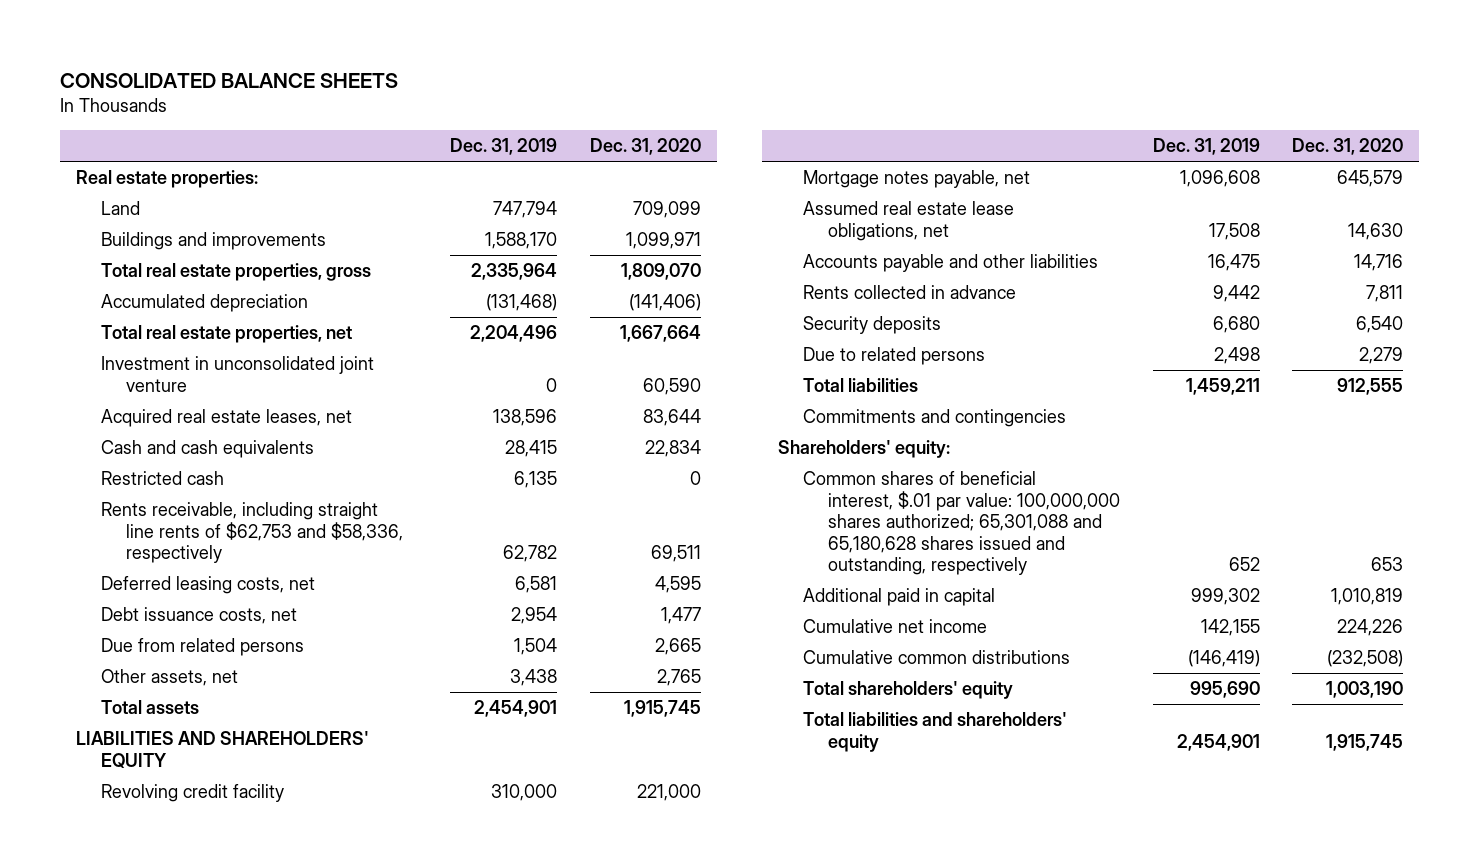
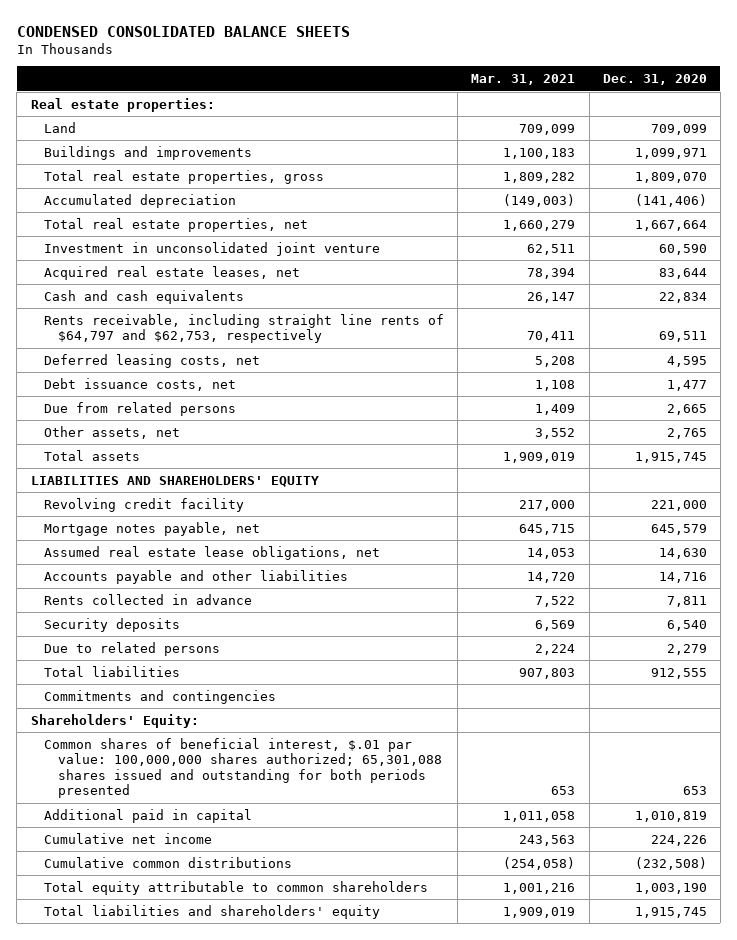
[59,72,398,88] CONSOLIDATED BALANCE SHEETS -> [16,25,350,37] CONDENSED CONSOLIDATED BALANCE SHEETS
[450,138,558,156] Dec. 31, 2019 -> none
none -> [471,74,576,86] Mar. 31, 2021
[101,471,225,486] Restricted cash -> none
[101,502,404,564] Rents receivable, including straight line rents of $62,753 and $58,336, respectively -> [44,313,445,344] Rents receivable, including straight line rents of $64,797 and $62,753, respectively
[778,440,951,459] Shareholders' equity: -> [30,713,199,728] Shareholders' Equity:
[803,471,1121,576] Common shares of beneficial interest, $.01 par value: 100,000,000 shares authorized; 65,301,088 and 65,180,628 shares issued and outstanding, respectively -> [44,737,442,799] Common shares of beneficial interest, $.01 par value: 100,000,000 shares authorized; 65,301,088 shares issued and outstanding for both periods presented
[803,681,1014,700] Total shareholders' equity -> [44,880,429,895] Total equity attributable to common shareholders

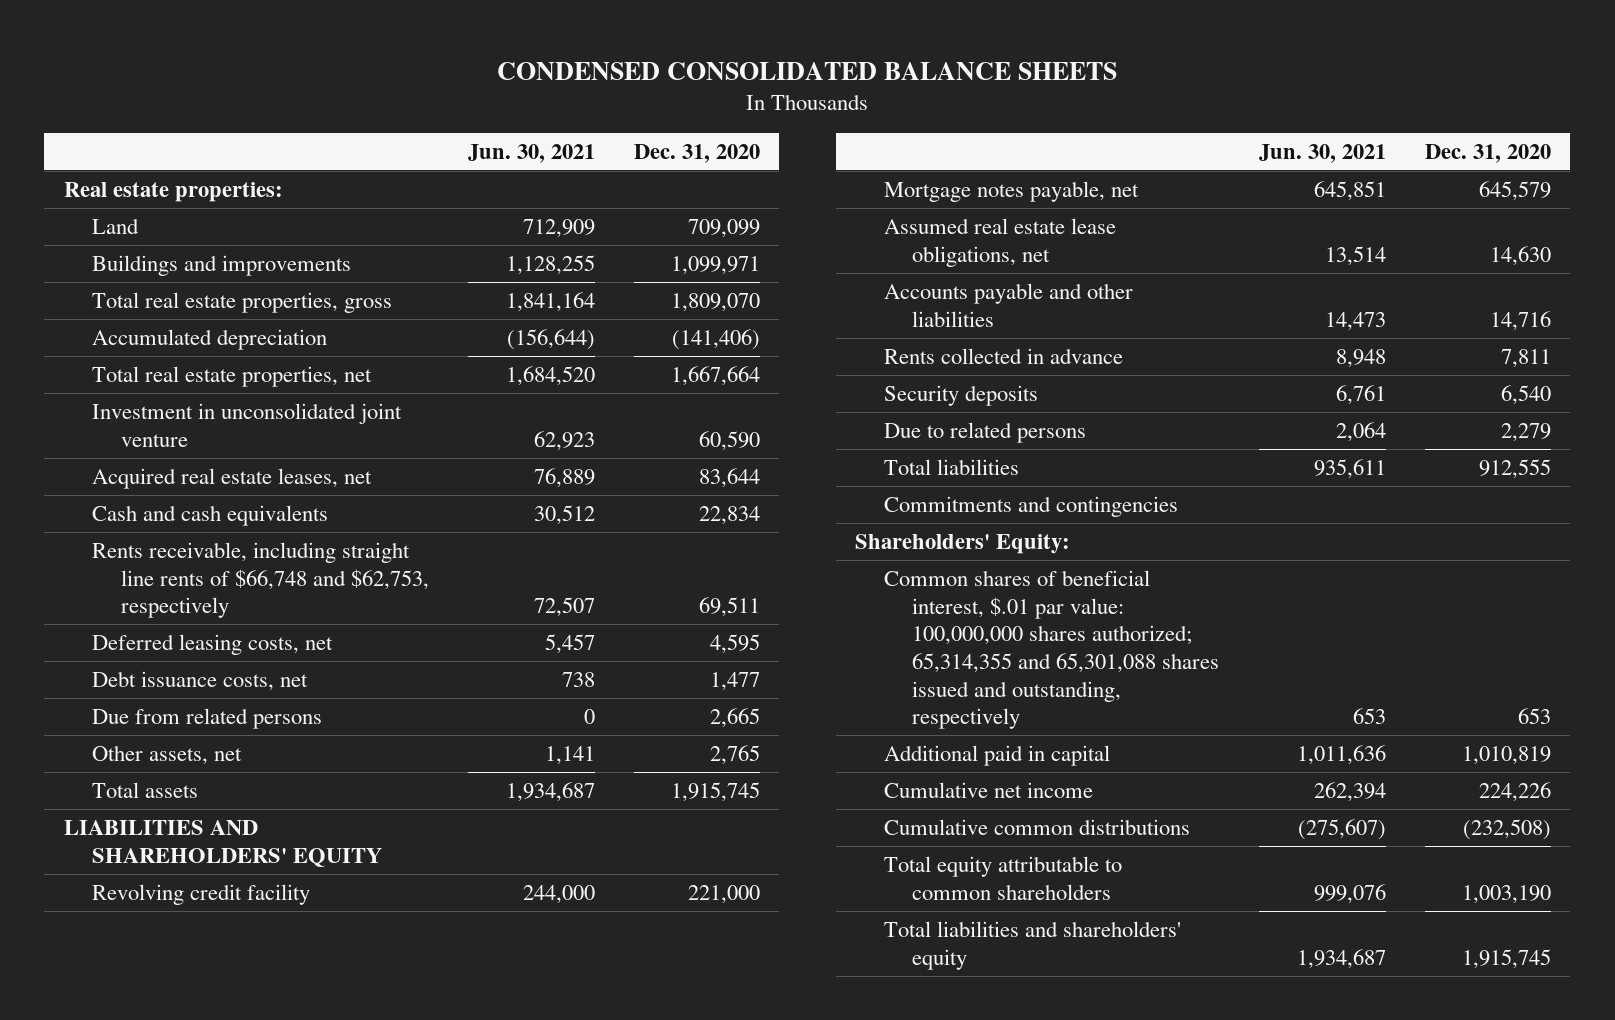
[471,74,576,86] Mar. 31, 2021 -> none
none -> [467,143,595,163] Jun. 30, 2021
[44,313,445,344] Rents receivable, including straight line rents of $64,797 and $62,753, respectively -> [92,541,429,619] Rents receivable, including straight line rents of $66,748 and $62,753, respectively
[44,737,442,799] Common shares of beneficial interest, $.01 par value: 100,000,000 shares authorized; 65,301,088 shares issued and outstanding for both periods presented -> [883,569,1220,730] Common shares of beneficial interest, $.01 par value: 100,000,000 shares authorized; 65,314,355 and 65,301,088 shares issued and outstanding, respectively

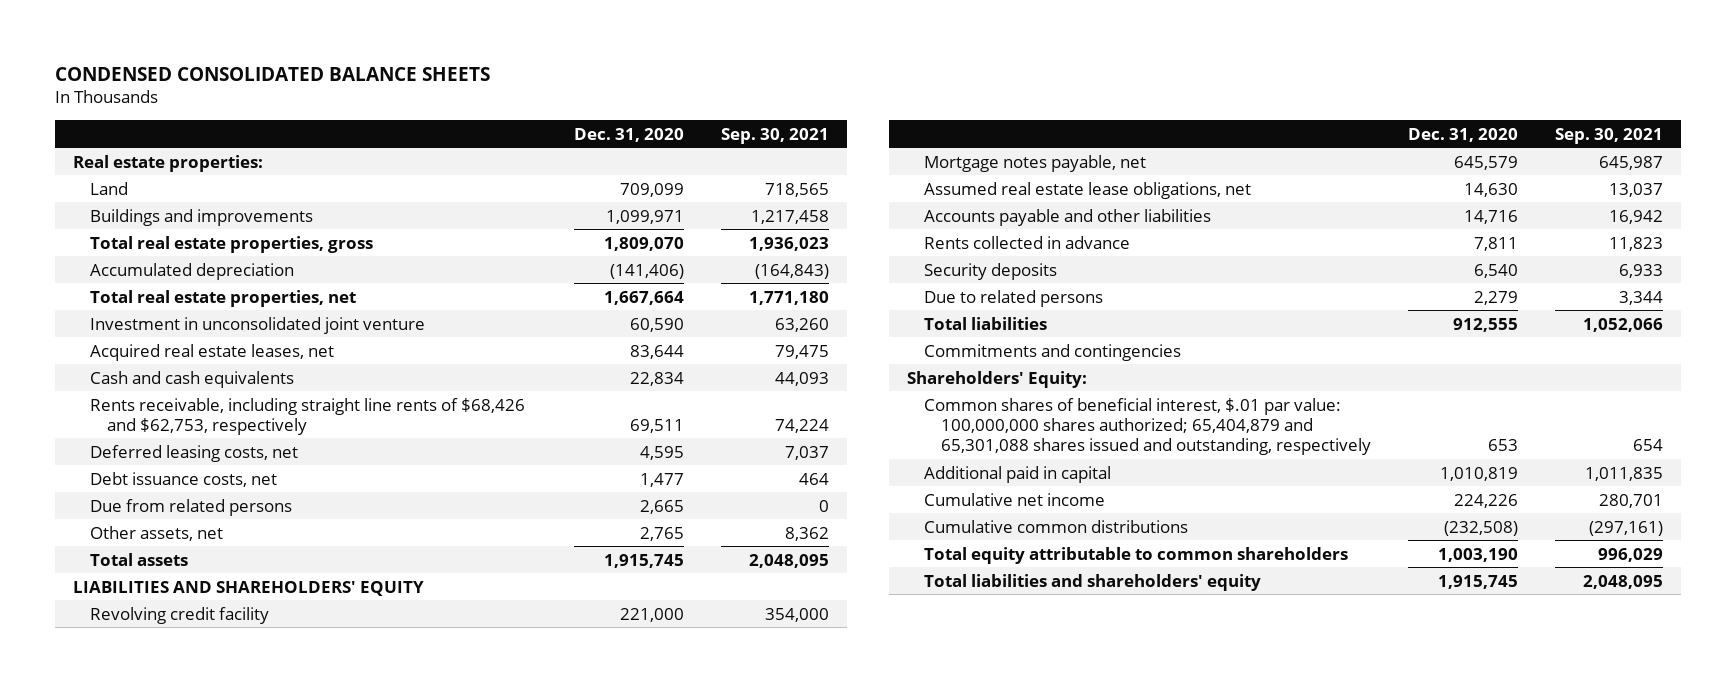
[467,143,595,163] Jun. 30, 2021 -> none
none -> [720,127,829,144] Sep. 30, 2021
[92,541,429,619] Rents receivable, including straight line rents of $66,748 and $62,753, respectively -> [90,397,526,435] Rents receivable, including straight line rents of $68,426 and $62,753, respectively
[883,569,1220,730] Common shares of beneficial interest, $.01 par value: 100,000,000 shares authorized; 65,314,355 and 65,301,088 shares issued and outstanding, respectively -> [924,397,1372,455] Common shares of beneficial interest, $.01 par value: 100,000,000 shares authorized; 65,404,879 and 65,301,088 shares issued and outstanding, respectively

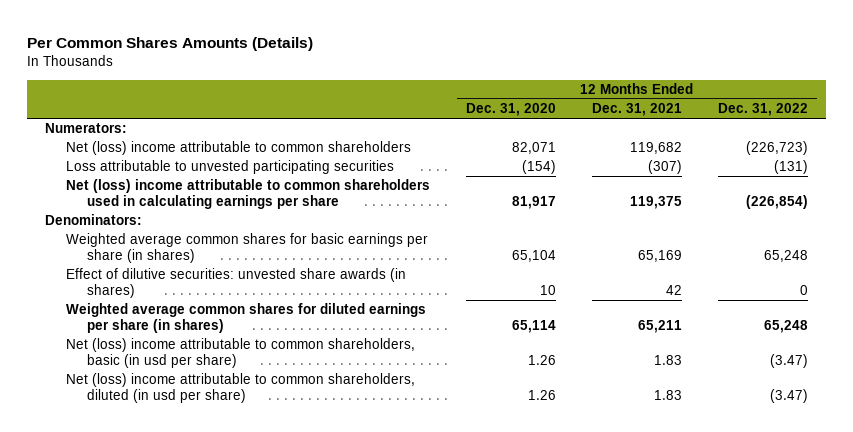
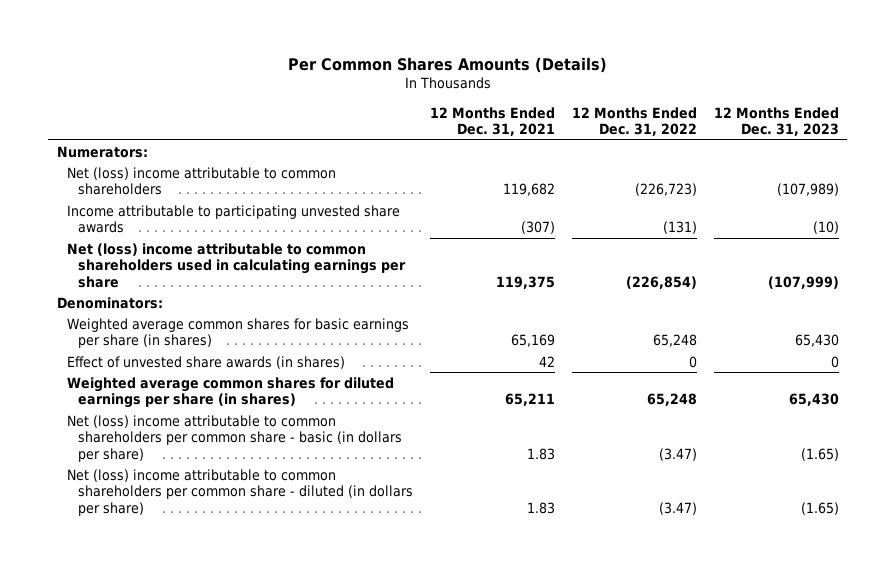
[465,103,556,117] Dec. 31, 2020 -> none
none -> [713,106,839,137] 12 Months Ended Dec. 31, 2023
[65,160,394,175] Loss attributable to unvested participating securities -> [67,204,401,234] Income attributable to participating unvested share awards
[65,268,406,299] Effect of dilutive securities: unvested share awards (in shares) -> [67,355,346,369] Effect of unvested share awards (in shares)
[65,338,415,369] Net (loss) income attributable to common shareholders, basic (in usd per share) -> [67,414,403,462] Net (loss) income attributable to common shareholders per common share - basic (in dollars per share)
[65,373,415,404] Net (loss) income attributable to common shareholders, diluted (in usd per share) -> [67,468,414,516] Net (loss) income attributable to common shareholders per common share - diluted (in dollars per share)

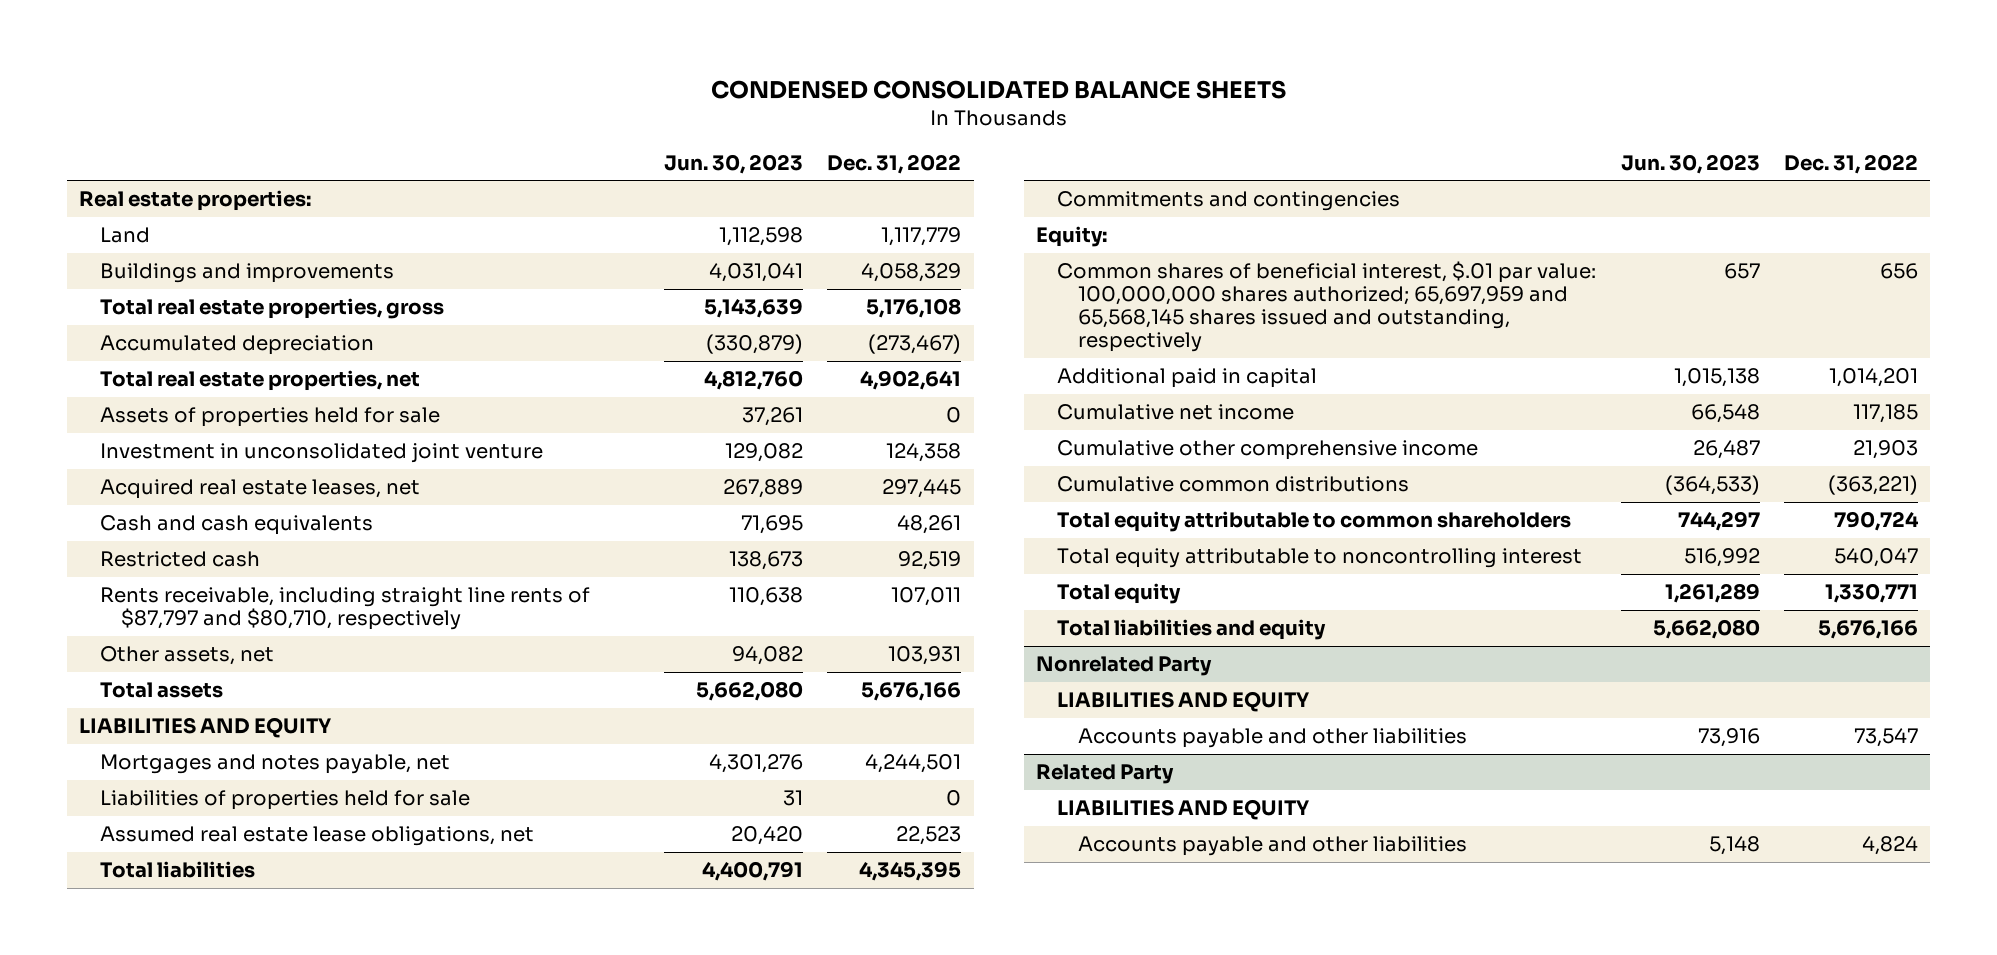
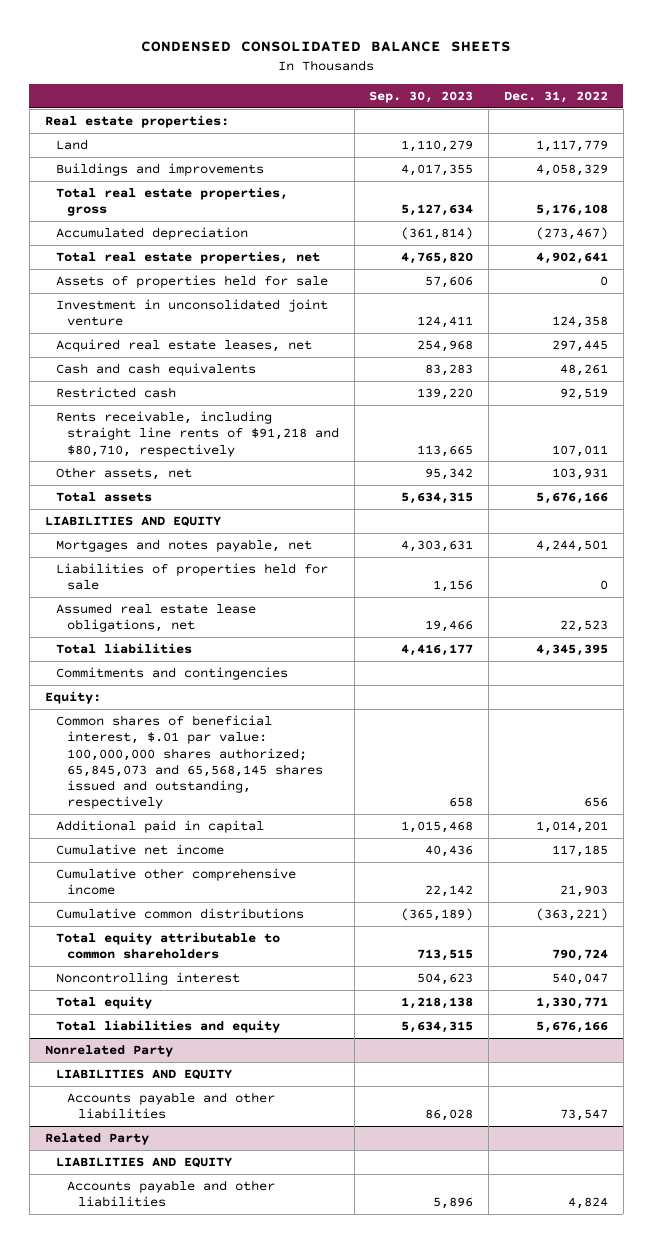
[663,153,803,174] Jun. 30, 2023 -> none
none -> [369,91,474,104] Sep. 30, 2023
[100,587,591,631] Rents receivable, including straight line rents of $87,797 and $80,710, respectively -> [55,411,339,457] Rents receivable, including straight line rents of $91,218 and $80,710, respectively
[1056,261,1596,353] Common shares of beneficial interest, $.01 par value: 100,000,000 shares authorized; 65,697,959 and 65,568,145 shares issued and outstanding, respectively -> [55,715,323,810] Common shares of beneficial interest, $.01 par value: 100,000,000 shares authorized; 65,845,073 and 65,568,145 shares issued and outstanding, respectively
[1056,548,1582,569] Total equity attributable to noncontrolling interest -> [55,972,240,986] Noncontrolling interest

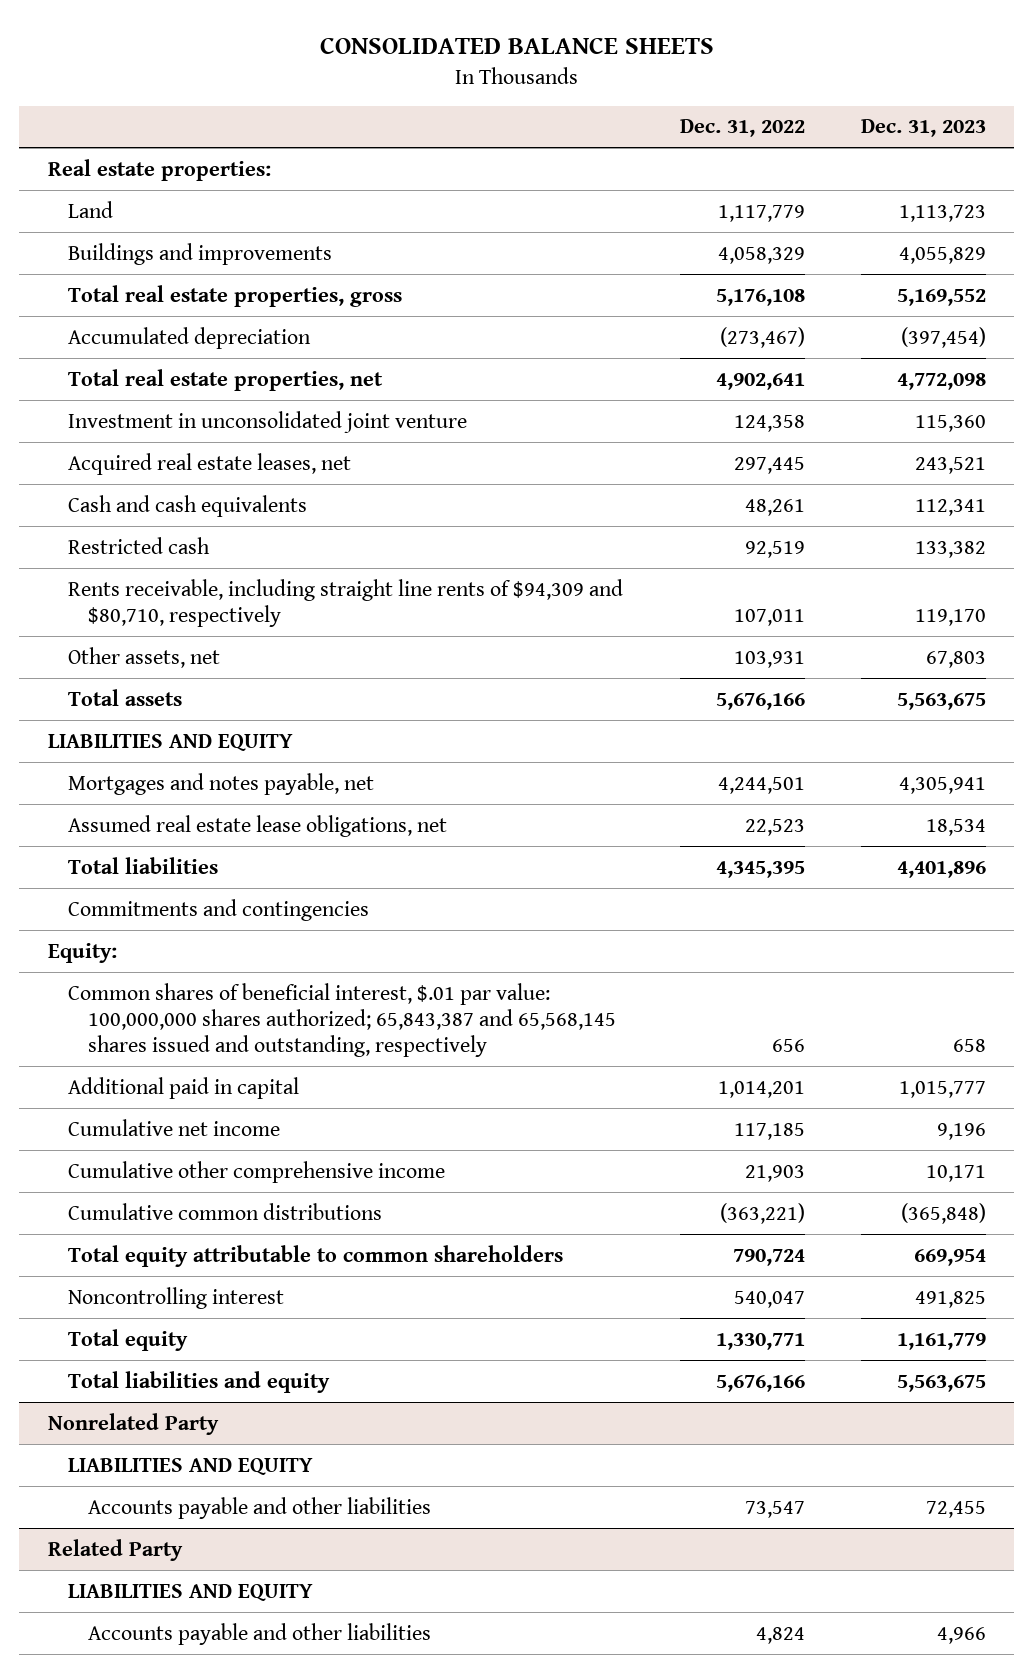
[141,41,512,53] CONDENSED CONSOLIDATED BALANCE SHEETS -> [319,36,714,54] CONSOLIDATED BALANCE SHEETS
[369,91,474,104] Sep. 30, 2023 -> none
none -> [861,119,987,138] Dec. 31, 2023
[55,275,328,289] Assets of properties held for sale -> none
[55,411,339,457] Rents receivable, including straight line rents of $91,218 and $80,710, respectively -> [68,578,624,627] Rents receivable, including straight line rents of $94,309 and $80,710, respectively
[55,563,328,591] Liabilities of properties held for sale -> none
[55,715,323,810] Common shares of beneficial interest, $.01 par value: 100,000,000 shares authorized; 65,845,073 and 65,568,145 shares issued and outstanding, respectively -> [68,982,617,1057] Common shares of beneficial interest, $.01 par value: 100,000,000 shares authorized; 65,843,387 and 65,568,145 shares issued and outstanding, respectively

